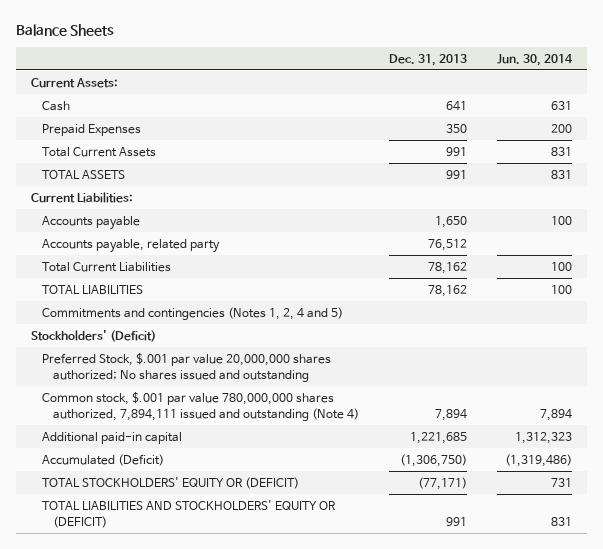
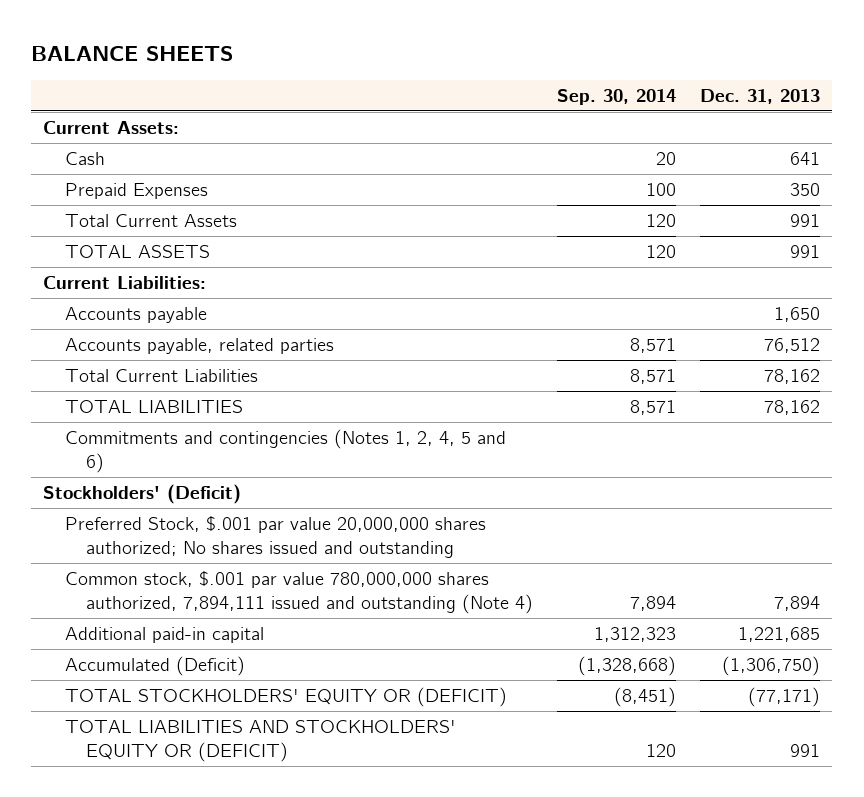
[15,23,114,36] Balance Sheets -> [31,46,234,62] BALANCE SHEETS
[496,53,573,66] Jun. 30, 2014 -> none
none -> [557,89,677,106] Sep. 30, 2014
[41,238,220,253] Accounts payable, related party -> [64,337,334,354] Accounts payable, related parties
[41,306,343,320] Commitments and contingencies (Notes 1, 2, 4 and 5) -> [64,428,506,474] Commitments and contingencies (Notes 1, 2, 4, 5 and 6)

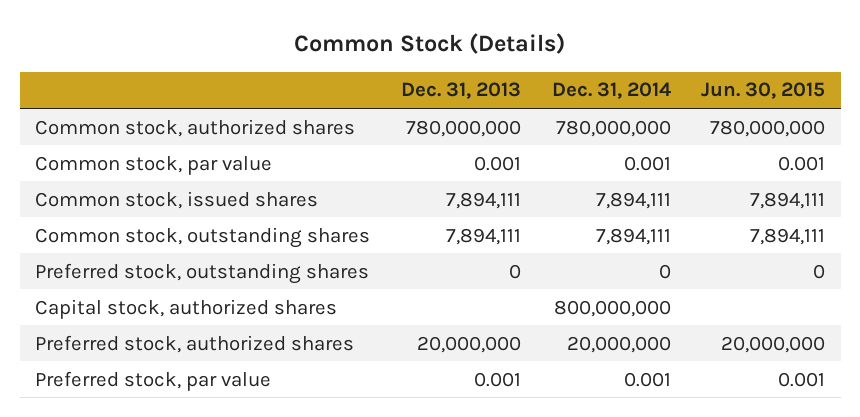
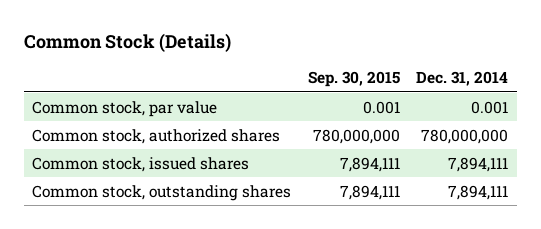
[400,82,521,100] Dec. 31, 2013 -> none
[701,82,826,100] Jun. 30, 2015 -> none
none -> [307,71,400,88] Sep. 30, 2015
[34,118,355,137] Common stock, authorized shares -> [32,128,281,144] Common stock, authorized shares
[34,262,369,284] Preferred stock, outstanding shares -> none
[34,298,337,319] Capital stock, authorized shares -> none
[34,334,354,353] Preferred stock, authorized shares -> none
[34,370,271,391] Preferred stock, par value -> none

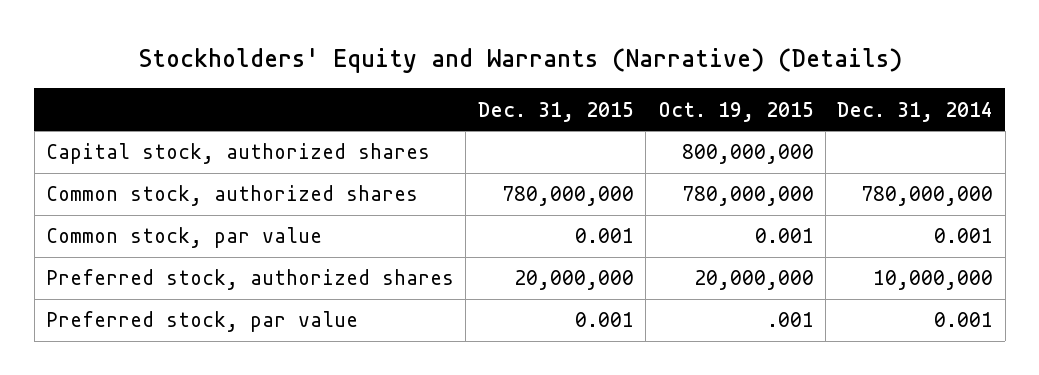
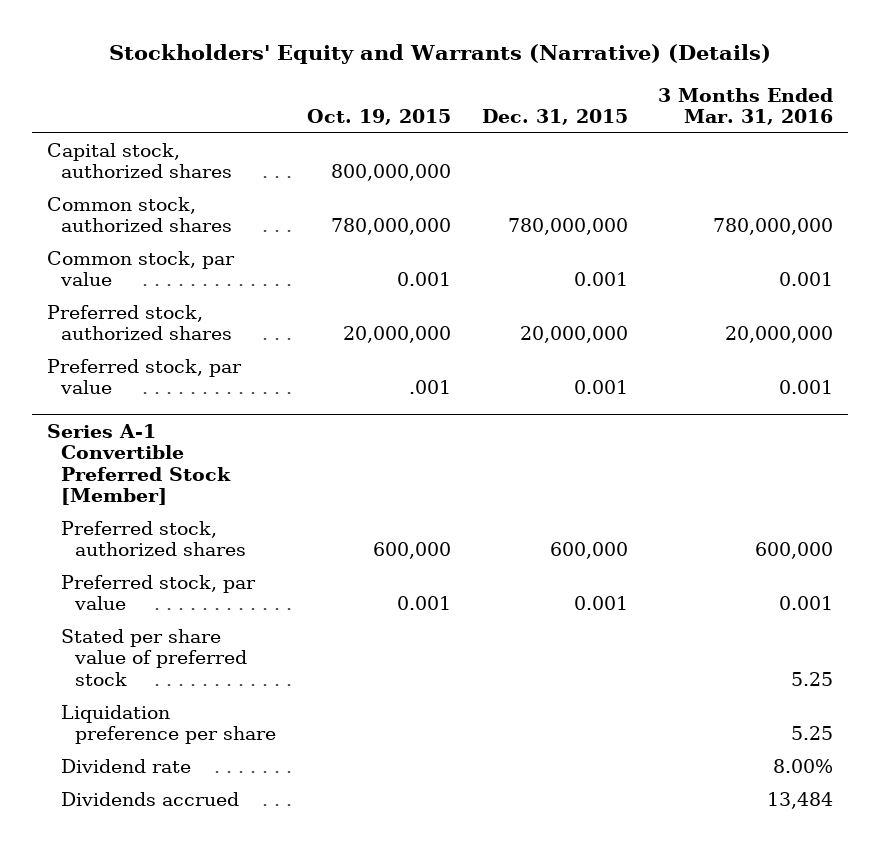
[837,101,994,122] Dec. 31, 2014 -> none
none -> [658,87,834,126] 3 Months Ended Mar. 31, 2016
none -> [47,423,232,505] Series A-1 Convertible Preferred Stock [Member]
none -> [61,521,247,557] Preferred stock, authorized shares
none -> [61,575,257,611] Preferred stock, par value
none -> [61,629,248,686] Stated per share value of preferred stock
none -> [61,705,277,745] Liquidation preference per share
none -> [61,759,192,774] Dividend rate
none -> [61,792,240,807] Dividends accrued

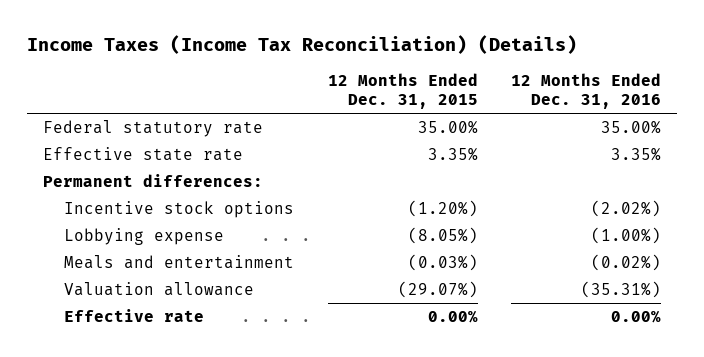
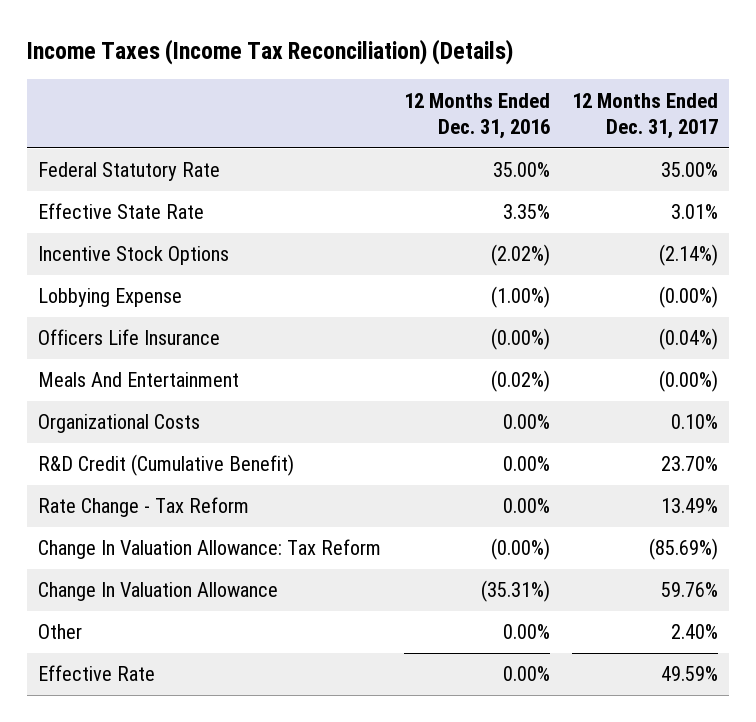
[327,72,478,110] 12 Months Ended Dec. 31, 2015 -> none
none -> [572,92,719,140] 12 Months Ended Dec. 31, 2017
[43,174,264,188] Permanent differences: -> none
[43,120,264,138] Federal statutory rate -> [38,162,221,182] Federal Statutory Rate
[43,147,244,162] Effective state rate -> [38,203,205,220] Effective State Rate
[64,201,295,219] Incentive stock options -> [38,246,230,266] Incentive Stock Options
[64,228,225,246] Lobbying expense -> [38,288,183,308] Lobbying Expense
none -> [38,329,221,346] Officers Life Insurance
[64,255,295,270] Meals and entertainment -> [38,372,240,388] Meals And Entertainment
none -> [38,414,201,434] Organizational Costs
none -> [38,454,295,477] R&D Credit (Cumulative Benefit)
none -> [38,497,250,518] Rate Change - Tax Reform
none -> [38,539,382,560] Change In Valuation Allowance: Tax Reform
[64,282,255,297] Valuation allowance -> [38,582,279,602] Change In Valuation Allowance
none -> [38,624,83,640] Other
[64,309,205,323] Effective rate -> [38,665,156,682] Effective Rate

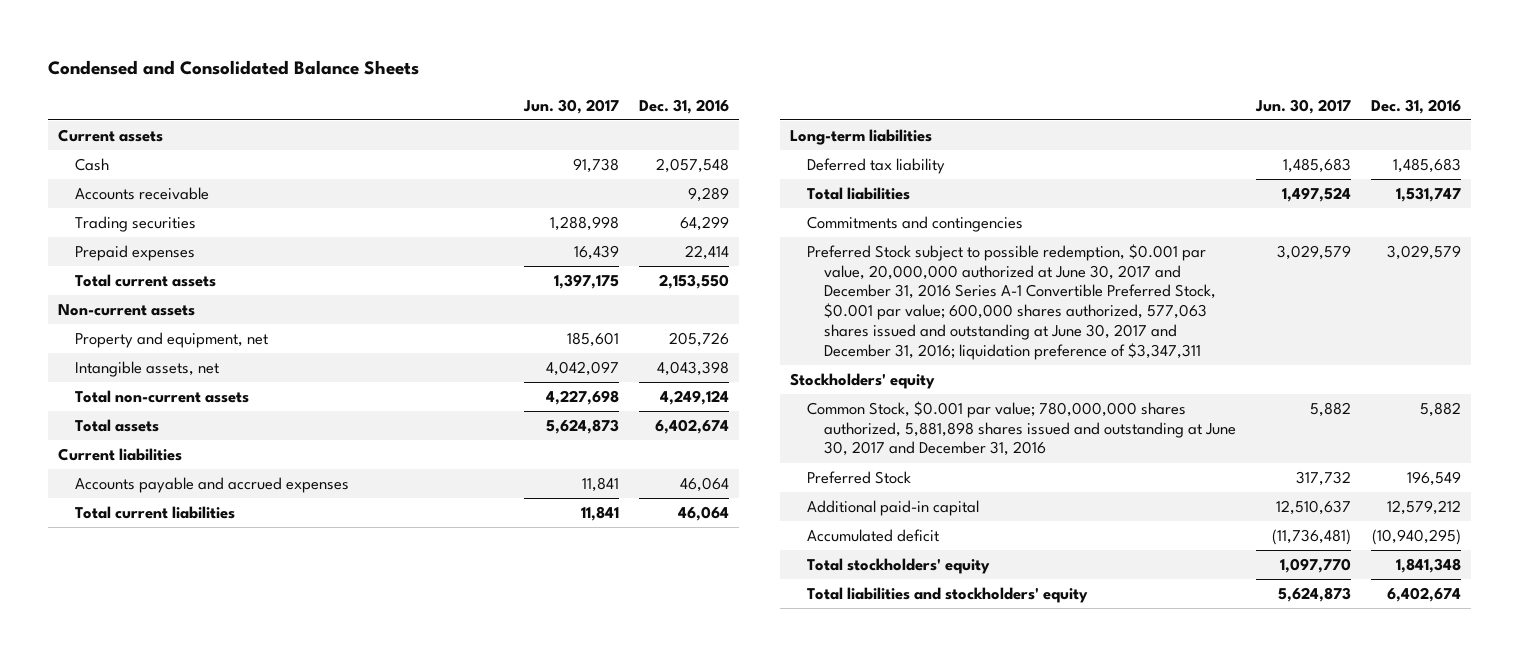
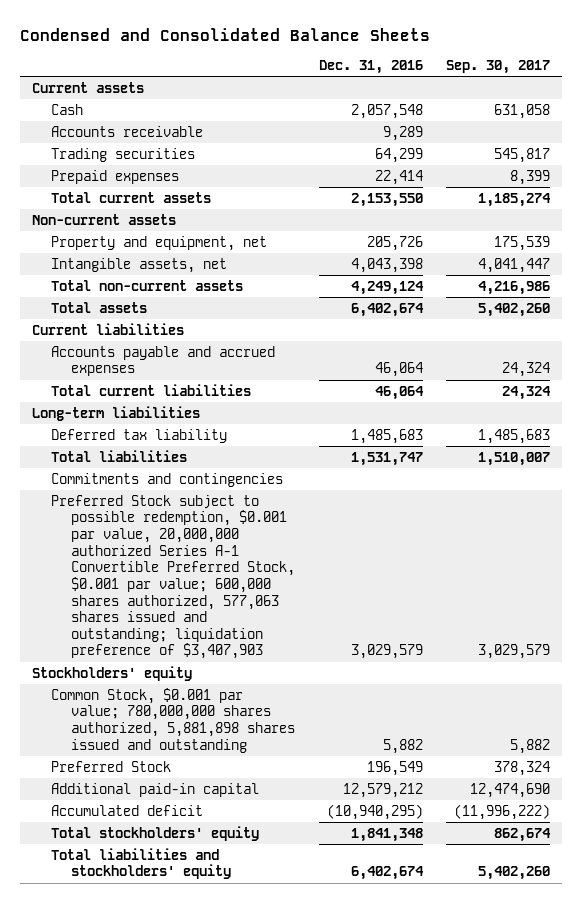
[522,98,619,114] Jun. 30, 2017 -> none
none -> [446,59,551,74] Sep. 30, 2017
[807,244,1217,360] Preferred Stock subject to possible redemption, $0.001 par value, 20,000,000 authorized at June 30, 2017 and December 31, 2016 Series A-1 Convertible Preferred Stock, $0.001 par value; 600,000 shares authorized, 577,063 shares issued and outstanding at June 30, 2017 and December 31, 2016; liquidation preference of $3,347,311 -> [51,494,296,660] Preferred Stock subject to possible redemption, $0.001 par value, 20,000,000 authorized Series A-1 Convertible Preferred Stock, $0.001 par value; 600,000 shares authorized, 577,063 shares issued and outstanding; liquidation preference of $3,407,903
[807,401,1237,457] Common Stock, $0.001 par value; 780,000,000 shares authorized, 5,881,898 shares issued and outstanding at June 30, 2017 and December 31, 2016 -> [51,687,296,753] Common Stock, $0.001 par value; 780,000,000 shares authorized, 5,881,898 shares issued and outstanding

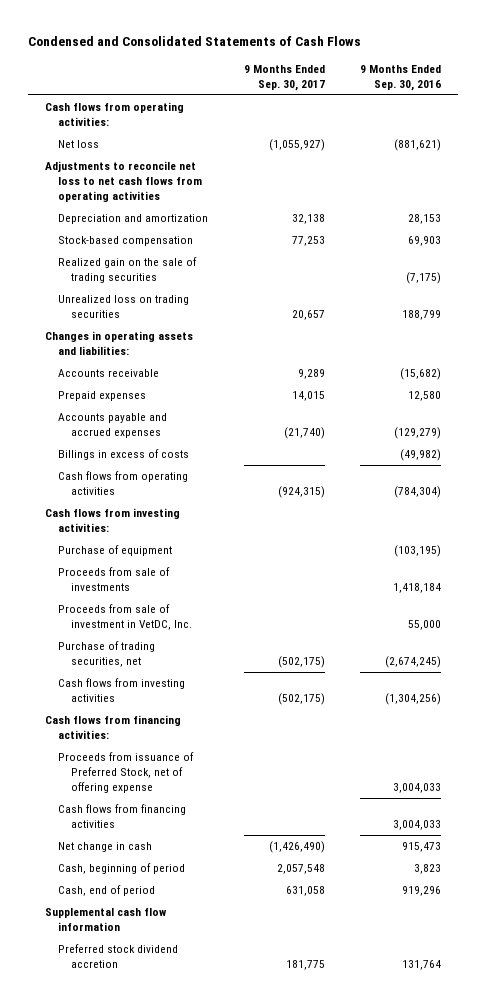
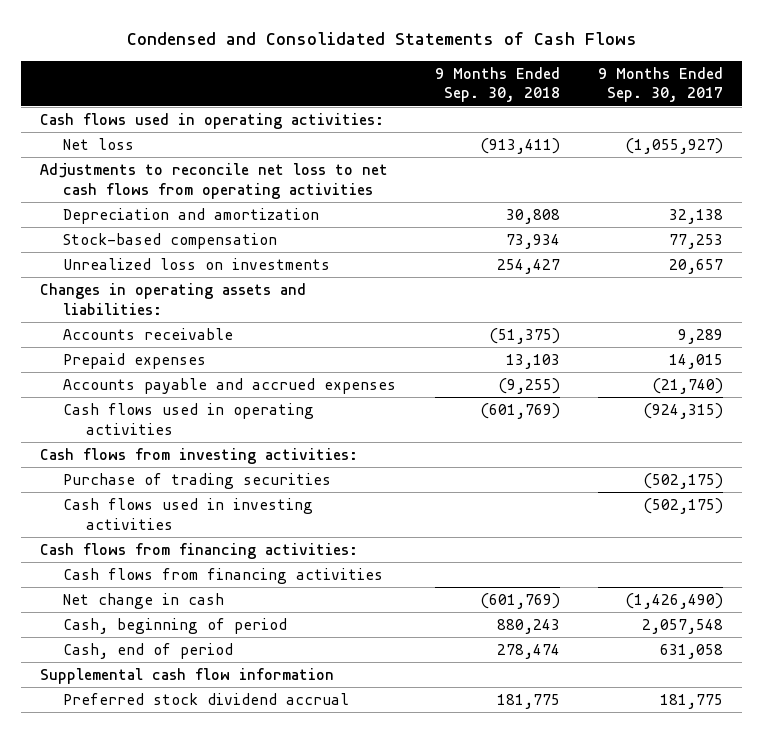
[359,65,441,91] 9 Months Ended Sep. 30, 2016 -> none
none -> [434,66,560,103] 9 Months Ended Sep. 30, 2018
[45,102,185,127] Cash flows from operating activities: -> [40,113,385,130] Cash flows used in operating activities:
[58,257,198,284] Realized gain on the sale of trading securities -> none
[58,295,190,319] Unrealized loss on trading securities -> [63,258,331,271] Unrealized loss on investments
[58,449,190,461] Billings in excess of costs -> none
[58,471,189,496] Cash flows from operating activities -> [63,403,315,435] Cash flows used in operating activities
[58,545,173,557] Purchase of equipment -> none
[58,567,171,592] Proceeds from sale of investments -> none
[58,604,193,631] Proceeds from sale of investment in VetDC, Inc. -> none
[58,641,156,668] Purchase of trading securities, net -> [63,473,332,490] Purchase of trading securities
[58,678,186,703] Cash flows from investing activities -> [63,498,314,530] Cash flows used in investing activities
[58,752,195,793] Proceeds from issuance of Preferred Stock, net of offering expense -> none
[58,944,179,969] Preferred stock dividend accretion -> [63,693,350,706] Preferred stock dividend accrual

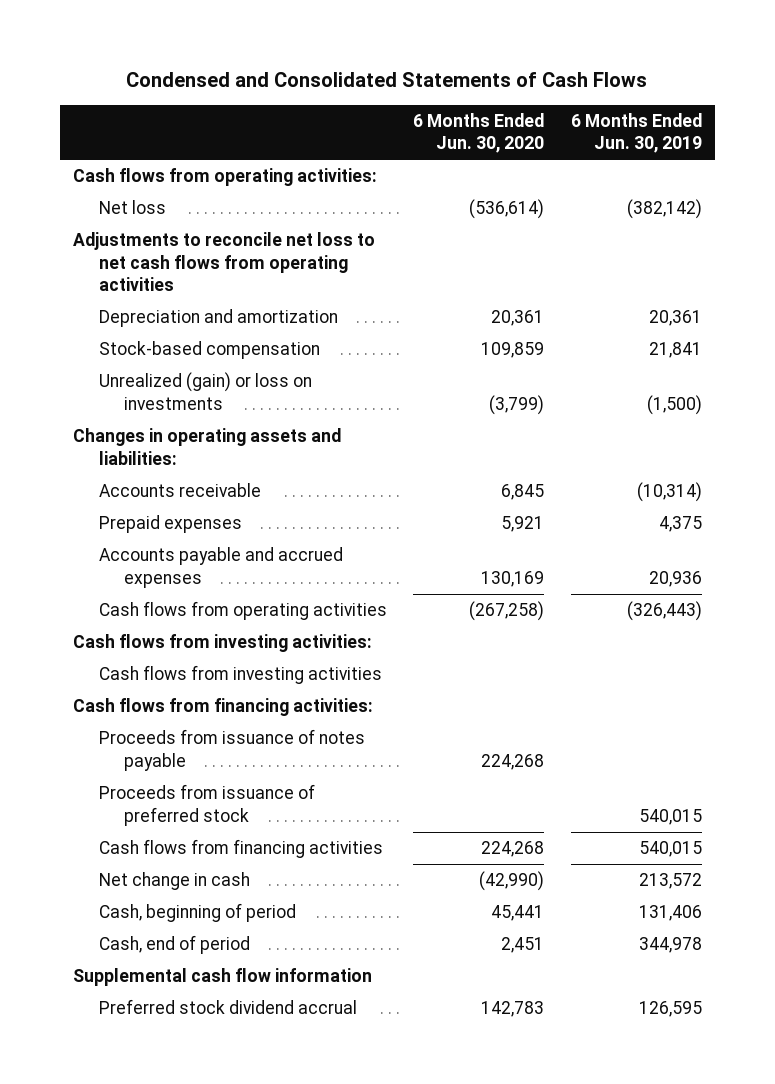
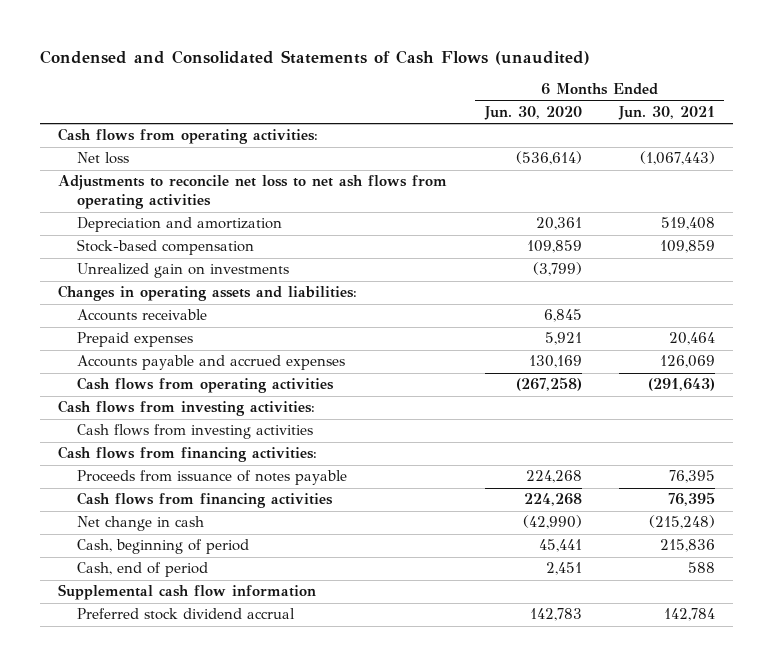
[126,71,648,87] Condensed and Consolidated Statements of Cash Flows -> [39,49,590,65] Condensed and Consolidated Statements of Cash Flows (unaudited)
[570,112,702,154] 6 Months Ended Jun. 30, 2019 -> none
none -> [617,105,715,120] Jun. 30, 2021
[72,232,375,291] Adjustments to reconcile net loss to net cash flows from operating activities -> [58,175,448,210] Adjustments to reconcile net loss to net ash flows from operating activities
[98,372,312,410] Unrealized (gain) or loss on investments -> [77,263,290,279] Unrealized gain on investments
[98,784,315,826] Proceeds from issuance of preferred stock -> none

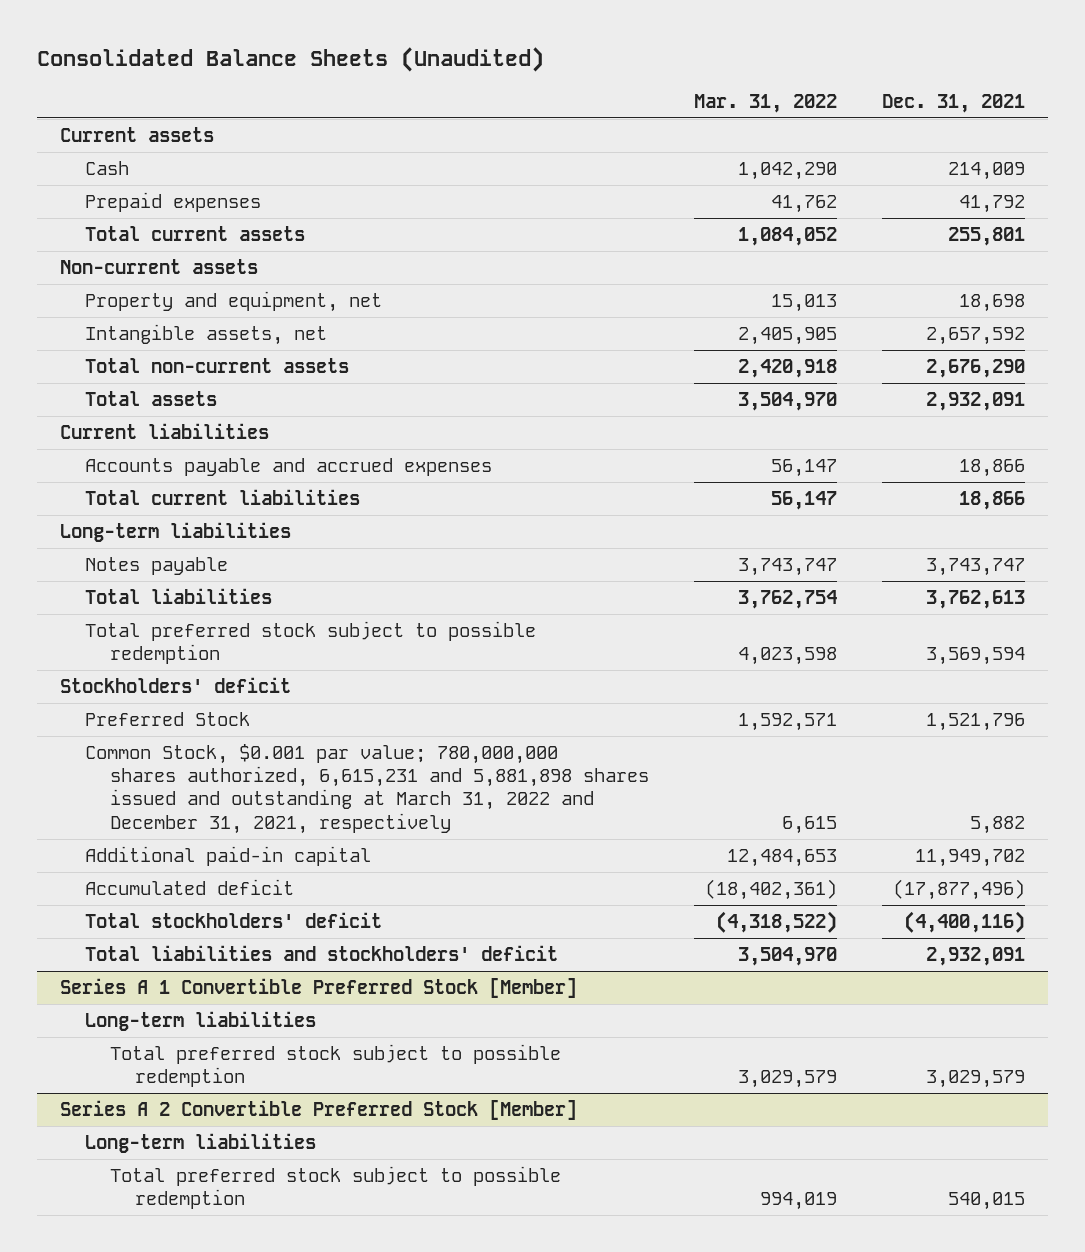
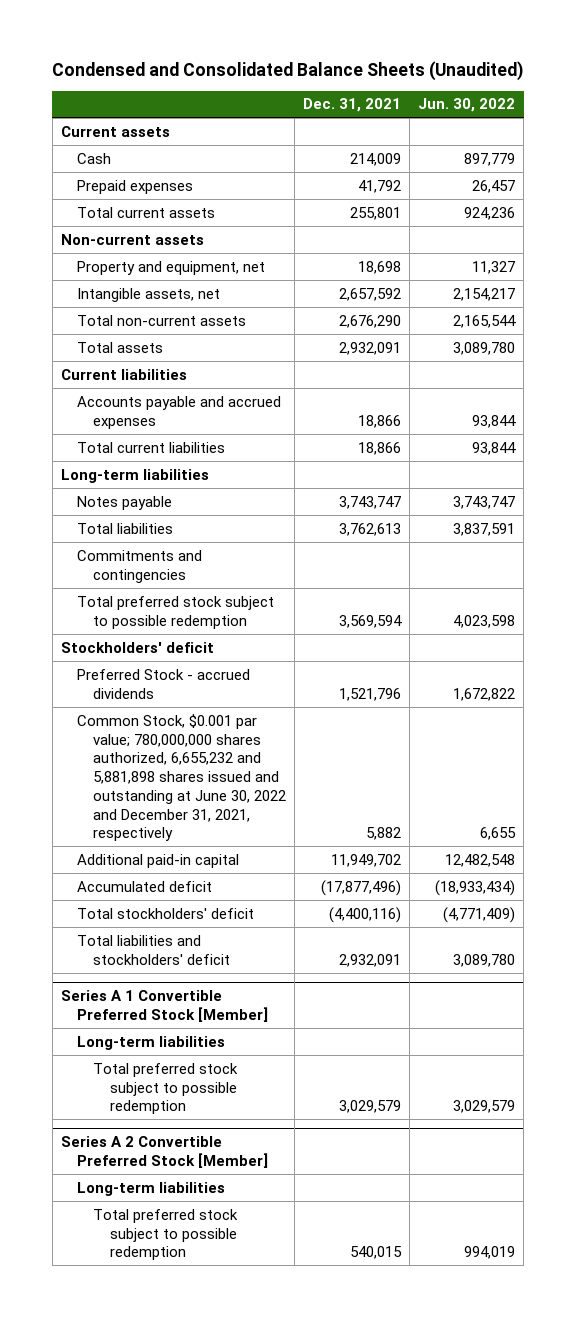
[36,46,544,72] Consolidated Balance Sheets (Unaudited) -> [52,60,524,81] Condensed and Consolidated Balance Sheets (Unaudited)
[693,93,837,113] Mar. 31, 2022 -> none
none -> [418,98,516,113] Jun. 30, 2022
none -> [76,549,202,583] Commitments and contingencies
[84,712,250,727] Preferred Stock -> [76,668,250,699] Preferred Stock - accrued dividends
[84,744,649,834] Common Stock, $0.001 par value; 780,000,000 shares authorized, 6,615,231 and 5,881,898 shares issued and outstanding at March 31, 2022 and December 31, 2021, respectively -> [76,713,287,842] Common Stock, $0.001 par value; 780,000,000 shares authorized, 6,655,232 and 5,881,898 shares issued and outstanding at June 30, 2022 and December 31, 2021, respectively

